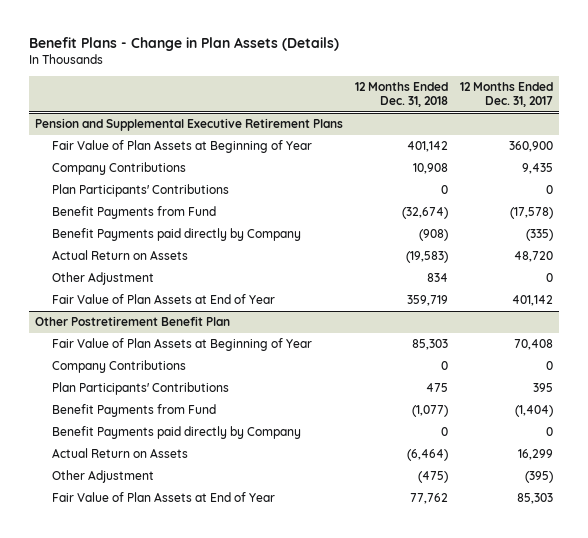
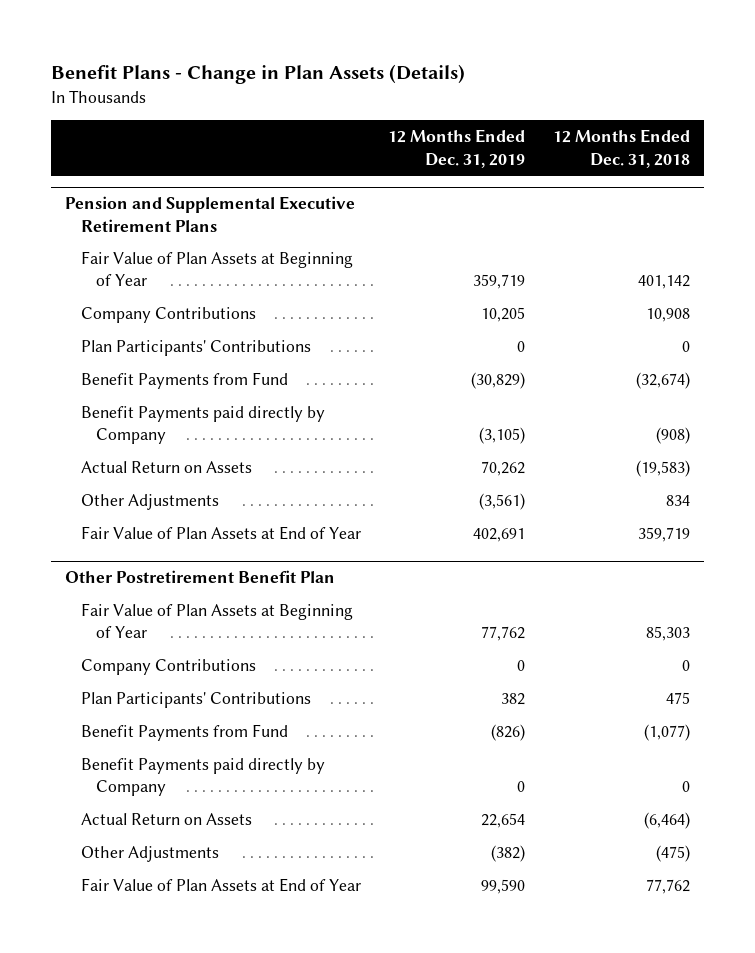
[460,82,554,108] 12 Months Ended Dec. 31, 2017 -> none
none -> [388,129,526,168] 12 Months Ended Dec. 31, 2019
[52,272,155,286] Other Adjustment -> [80,494,219,511] Other Adjustments
[52,470,155,484] Other Adjustment -> [80,846,219,863] Other Adjustments

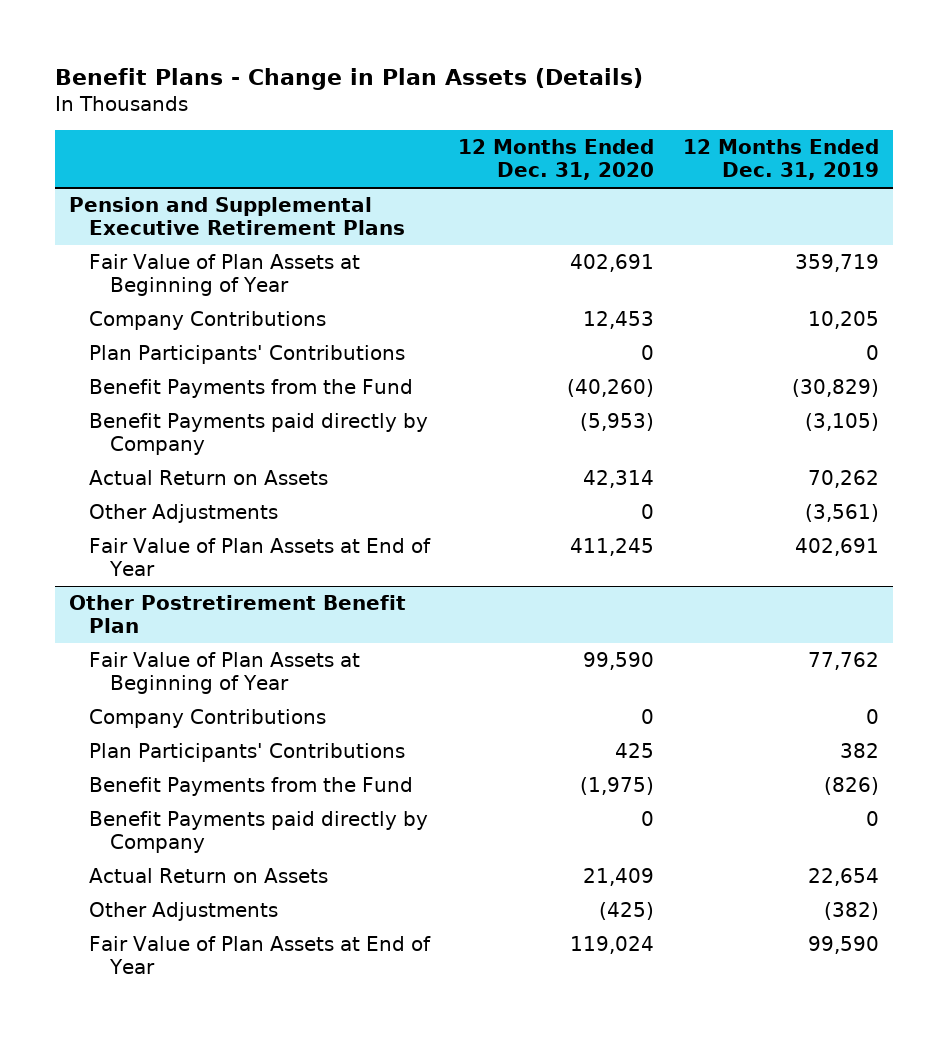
[552,129,690,168] 12 Months Ended Dec. 31, 2018 -> none
none -> [458,139,655,181] 12 Months Ended Dec. 31, 2020
[80,372,288,390] Benefit Payments from Fund -> [89,379,414,399] Benefit Payments from the Fund
[80,724,288,742] Benefit Payments from Fund -> [89,777,414,797] Benefit Payments from the Fund

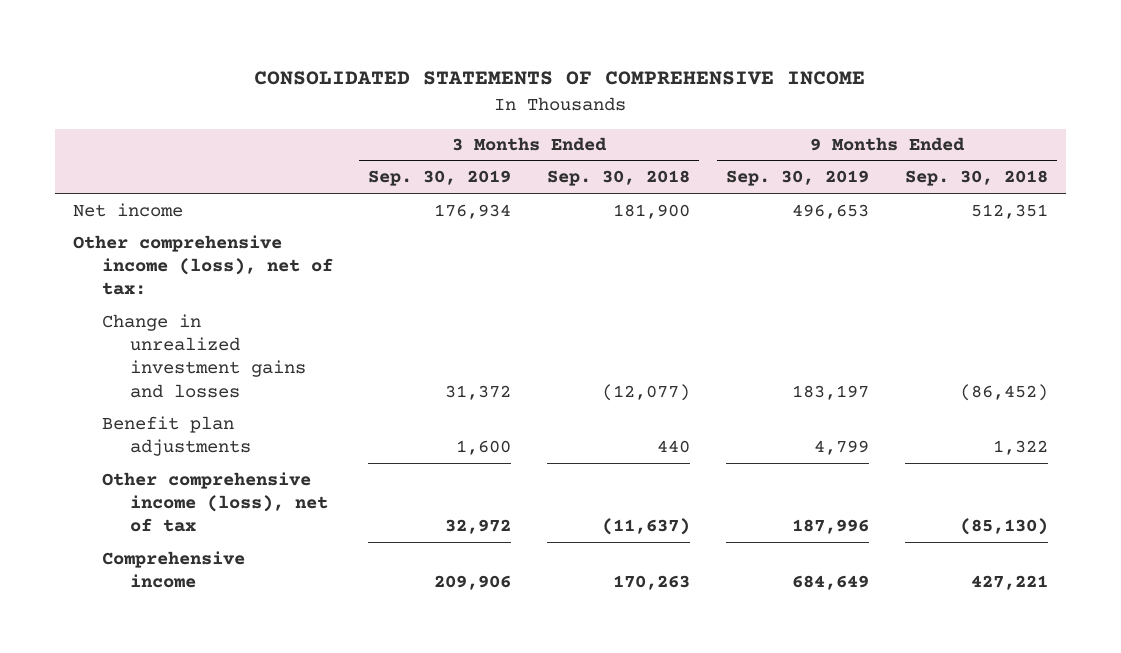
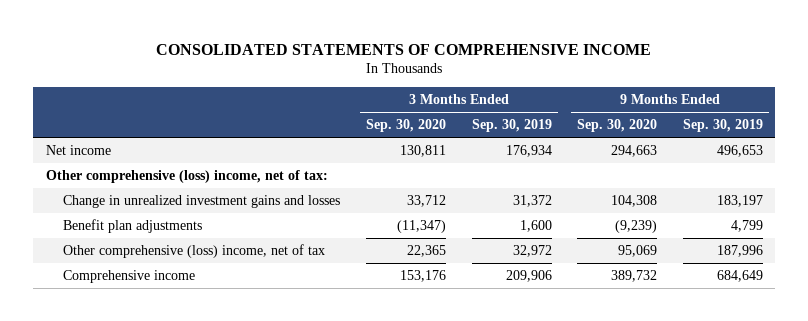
[547,170,691,187] Sep. 30, 2018 -> none
[905,170,1049,187] Sep. 30, 2018 -> none
none -> [365,119,446,133] Sep. 30, 2020
none -> [577,119,658,133] Sep. 30, 2020
[72,234,333,296] Other comprehensive income (loss), net of tax: -> [45,170,328,184] Other comprehensive (loss) income, net of tax:
[101,471,329,533] Other comprehensive income (loss), net of tax -> [63,244,326,259] Other comprehensive (loss) income, net of tax

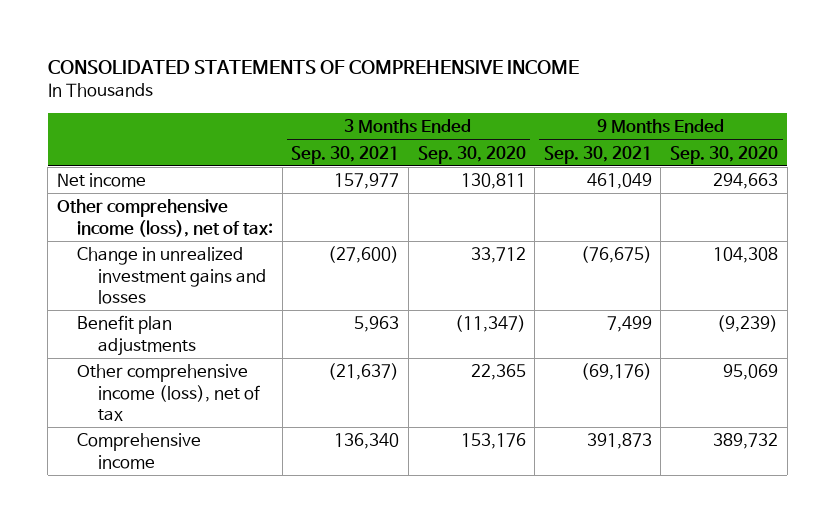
[471,119,552,133] Sep. 30, 2019 -> none
[682,119,763,133] Sep. 30, 2019 -> none
none -> [291,145,400,164] Sep. 30, 2021
none -> [543,145,652,164] Sep. 30, 2021
[45,170,328,184] Other comprehensive (loss) income, net of tax: -> [56,199,274,237] Other comprehensive income (loss), net of tax:
[63,244,326,259] Other comprehensive (loss) income, net of tax -> [77,364,260,421] Other comprehensive income (loss), net of tax

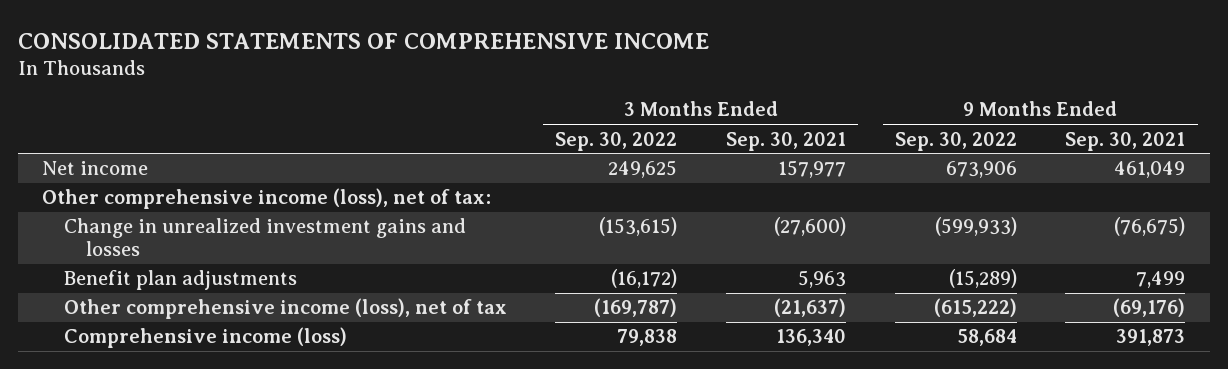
[417,145,526,164] Sep. 30, 2020 -> none
[670,145,779,164] Sep. 30, 2020 -> none
none -> [555,131,678,151] Sep. 30, 2022
none -> [894,131,1017,151] Sep. 30, 2022
[77,433,202,469] Comprehensive income -> [63,327,347,349] Comprehensive income (loss)

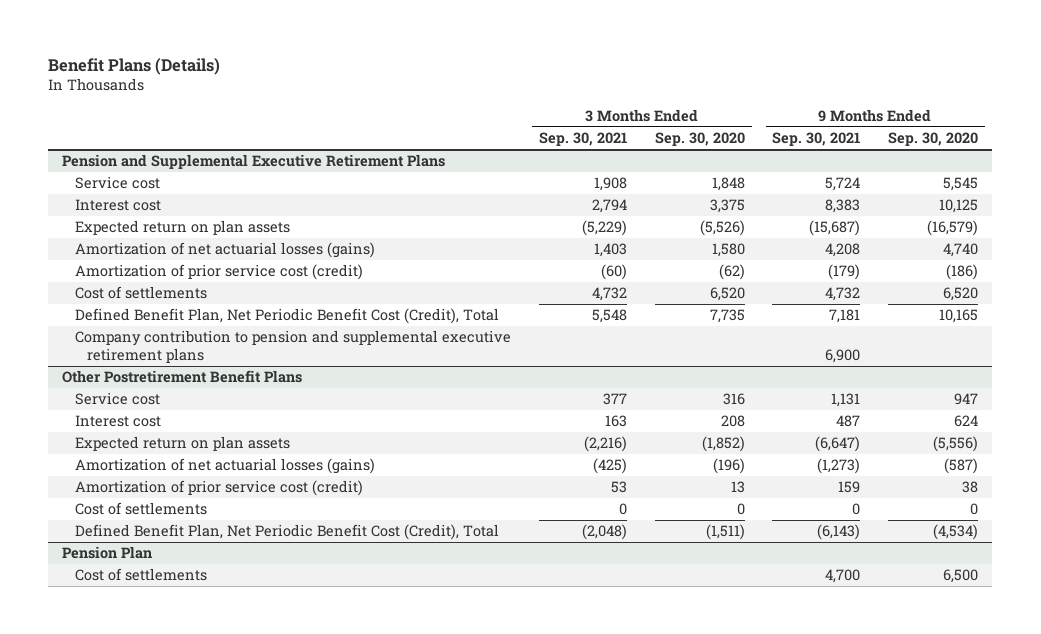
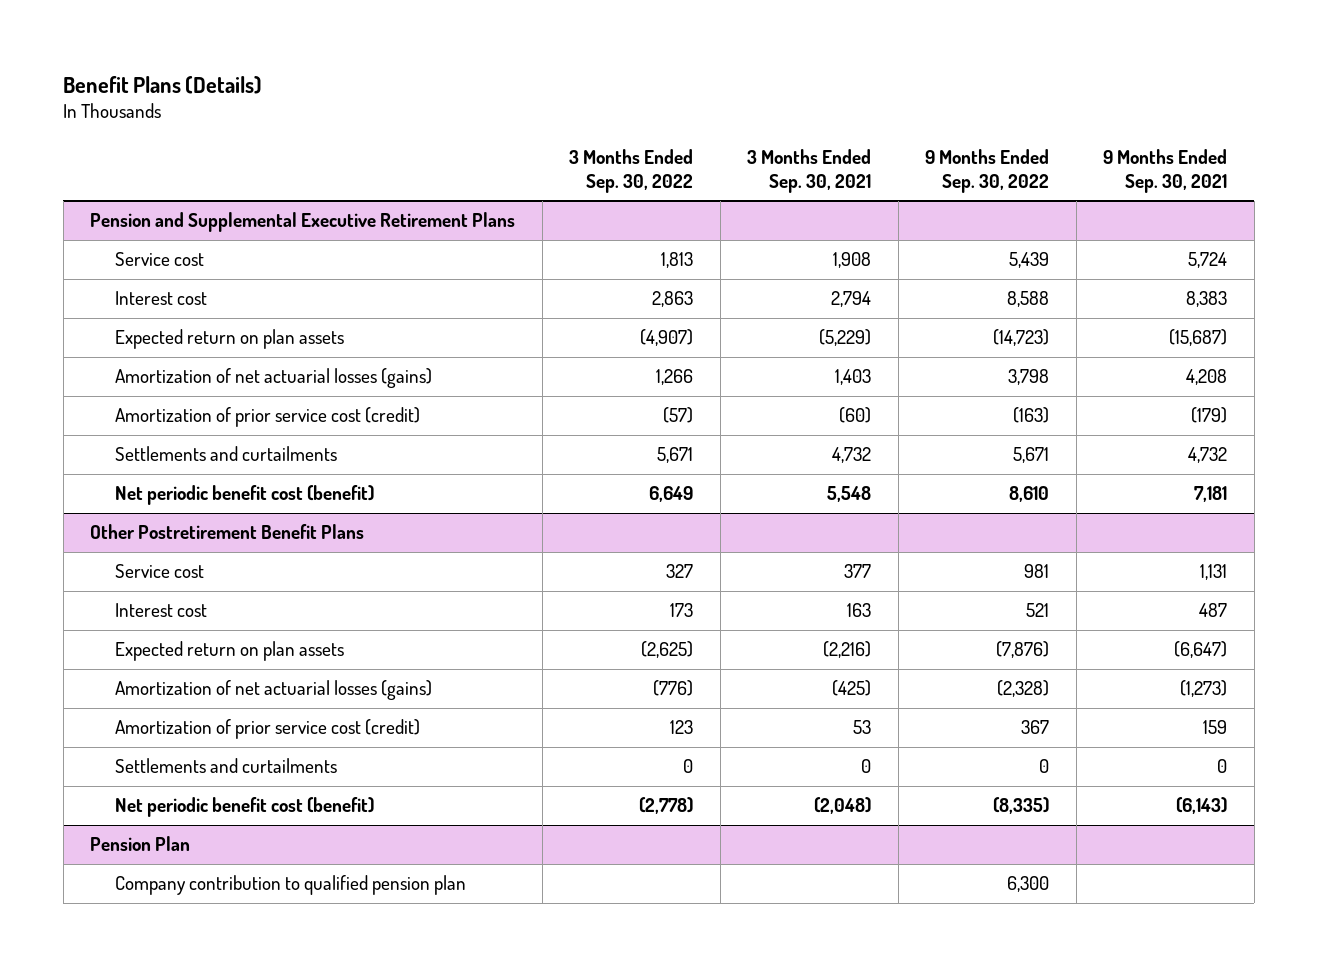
[654,132,745,147] Sep. 30, 2020 -> none
[888,132,979,147] Sep. 30, 2020 -> none
none -> [569,148,694,193] 3 Months Ended Sep. 30, 2022
none -> [925,148,1050,193] 9 Months Ended Sep. 30, 2022
[74,330,511,363] Company contribution to pension and supplemental executive retirement plans -> none
[74,286,207,300] Cost of settlements -> [114,446,337,462] Settlements and curtailments
[74,308,499,325] Defined Benefit Plan, Net Periodic Benefit Cost (Credit), Total -> [114,485,374,506] Net periodic benefit cost (benefit)
[74,502,207,516] Cost of settlements -> [114,758,337,774] Settlements and curtailments
[74,524,499,541] Defined Benefit Plan, Net Periodic Benefit Cost (Credit), Total -> [114,797,374,818] Net periodic benefit cost (benefit)
[74,568,207,582] Cost of settlements -> none
none -> [114,875,466,896] Company contribution to qualified pension plan

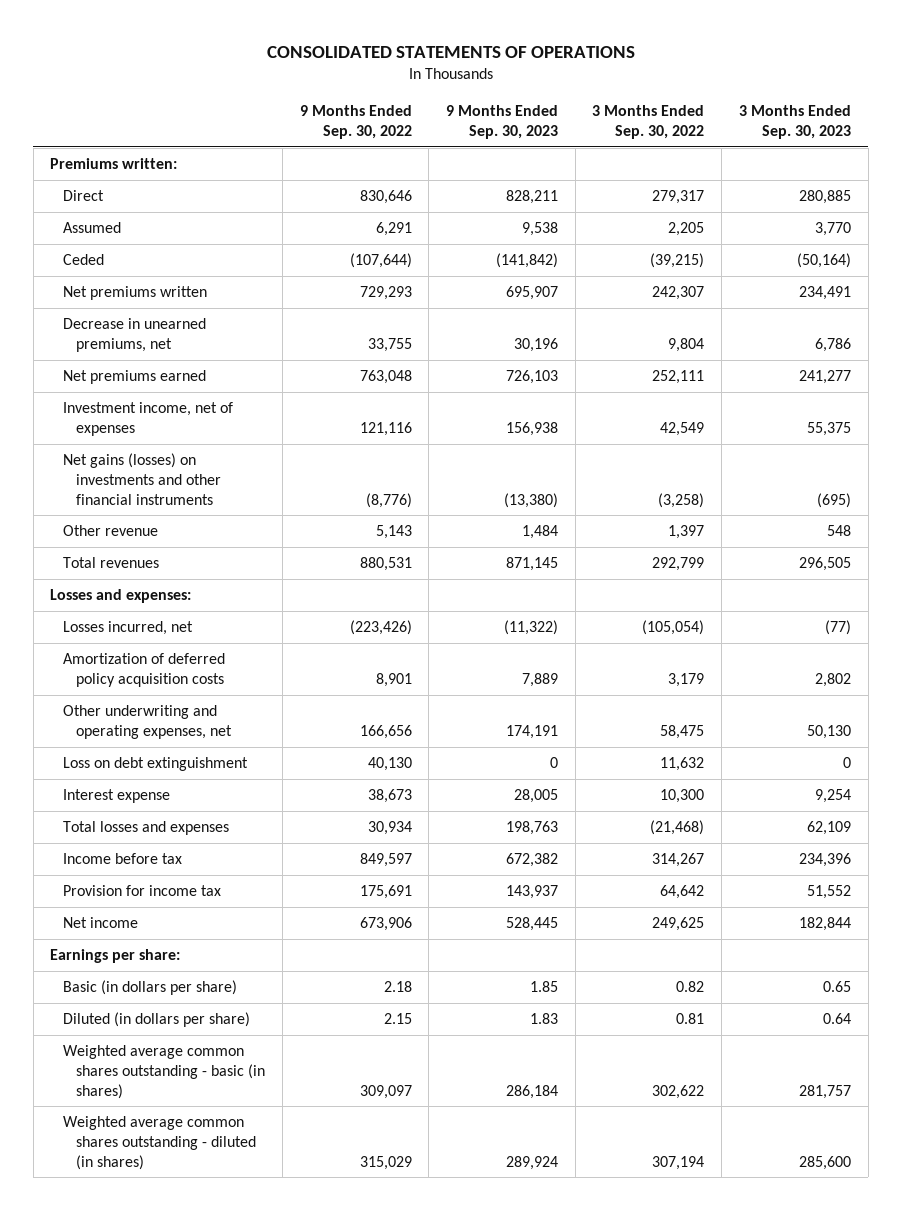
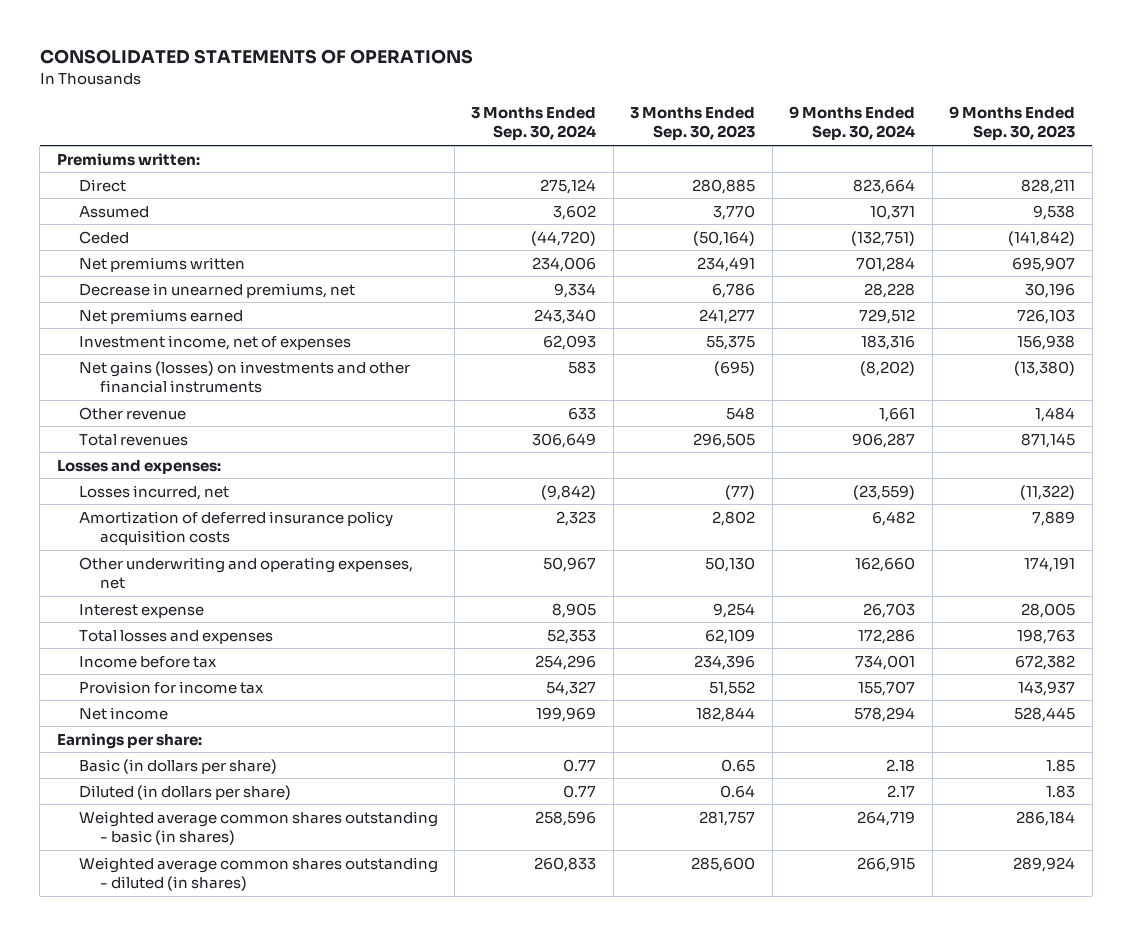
[299,105,412,140] 9 Months Ended Sep. 30, 2022 -> none
[592,105,705,140] 3 Months Ended Sep. 30, 2022 -> none
none -> [471,106,597,141] 3 Months Ended Sep. 30, 2024
none -> [789,105,916,141] 9 Months Ended Sep. 30, 2024
[63,653,226,687] Amortization of deferred policy acquisition costs -> [78,510,393,546] Amortization of deferred insurance policy acquisition costs
[63,757,249,772] Loss on debt extinguishment -> none

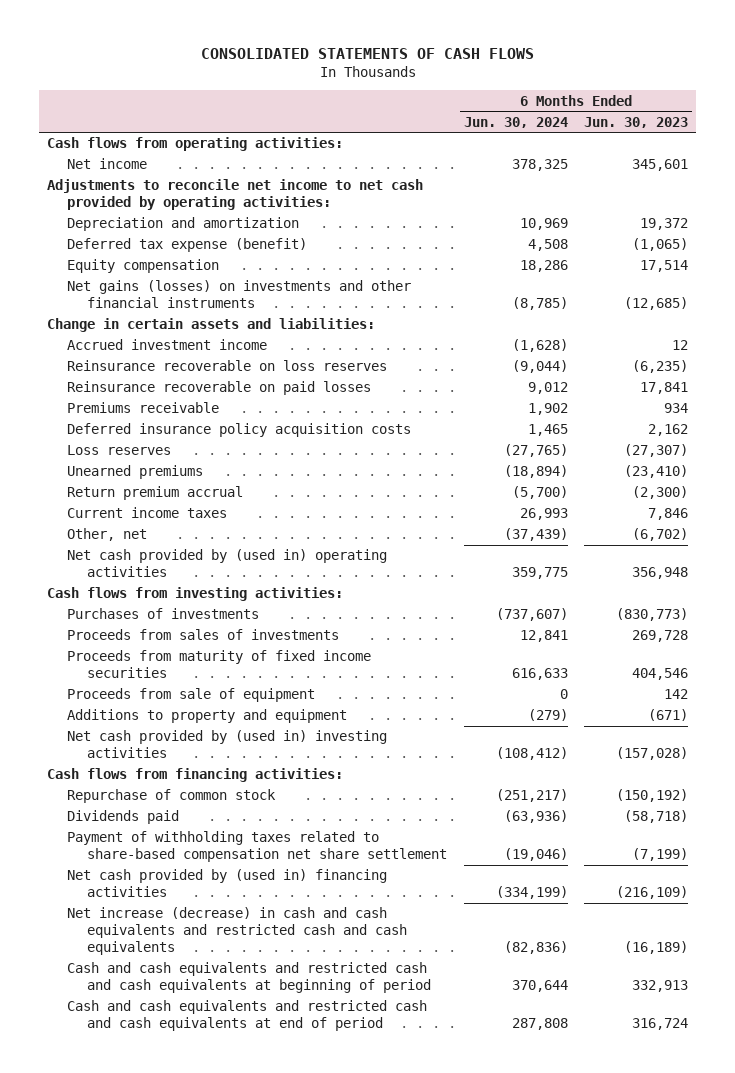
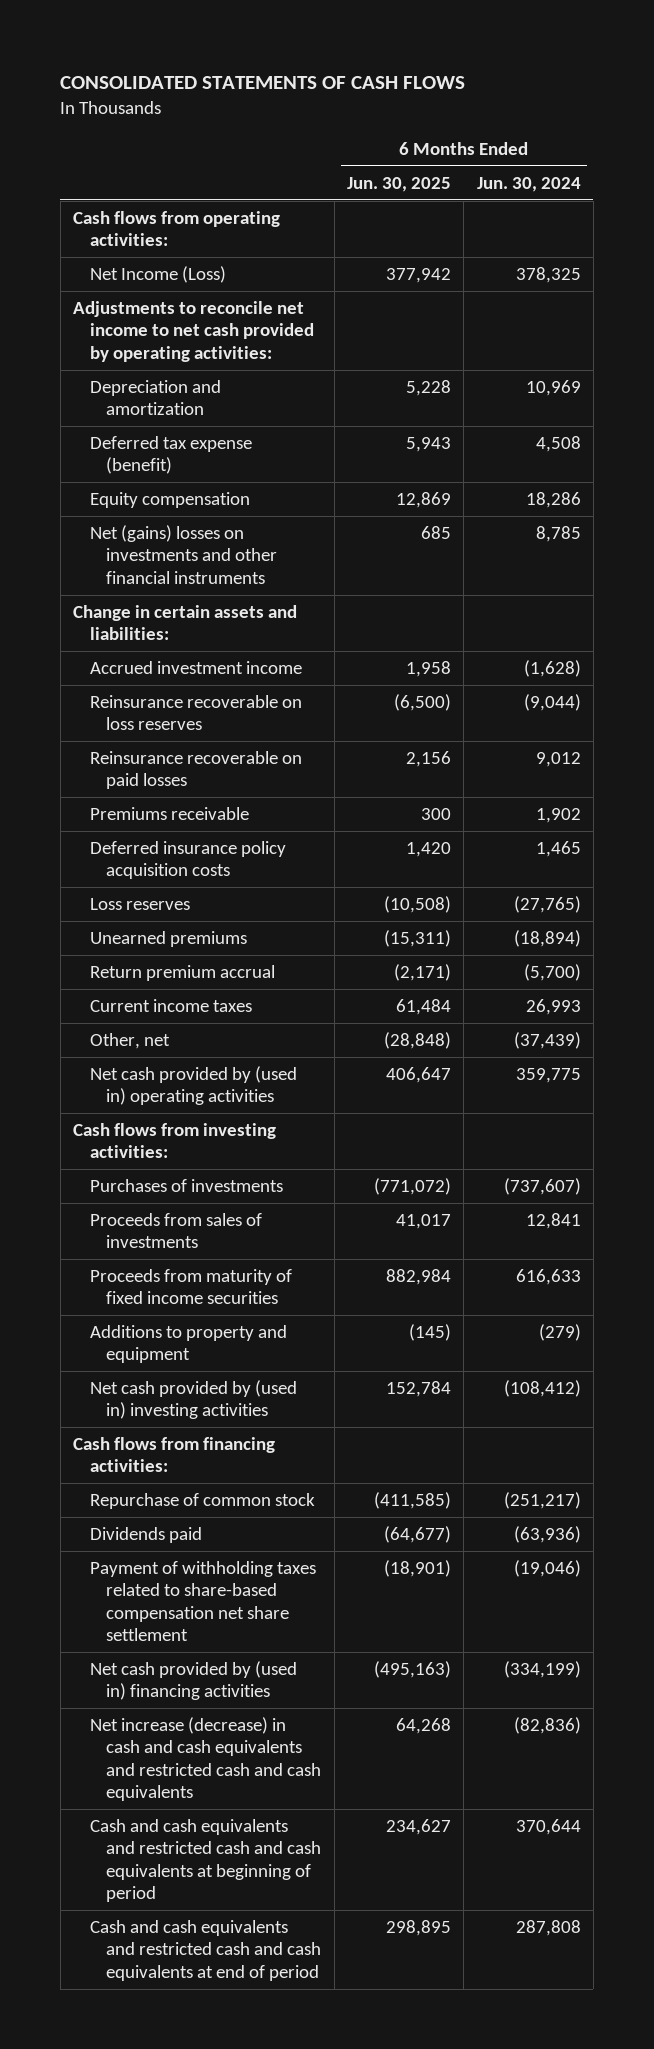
[584,116,689,128] Jun. 30, 2023 -> none
none -> [346,176,451,192] Jun. 30, 2025
[67,158,148,170] Net income -> [89,265,226,283] Net Income (Loss)
[67,280,412,309] Net gains (losses) on investments and other financial instruments -> [89,524,278,584] Net (gains) losses on investments and other financial instruments
[511,297,568,311] (8,785) -> [535,525,581,542] 8,785
[67,688,316,703] Proceeds from sale of equipment -> none

